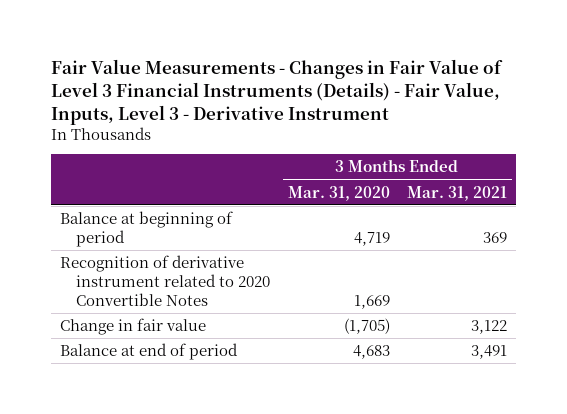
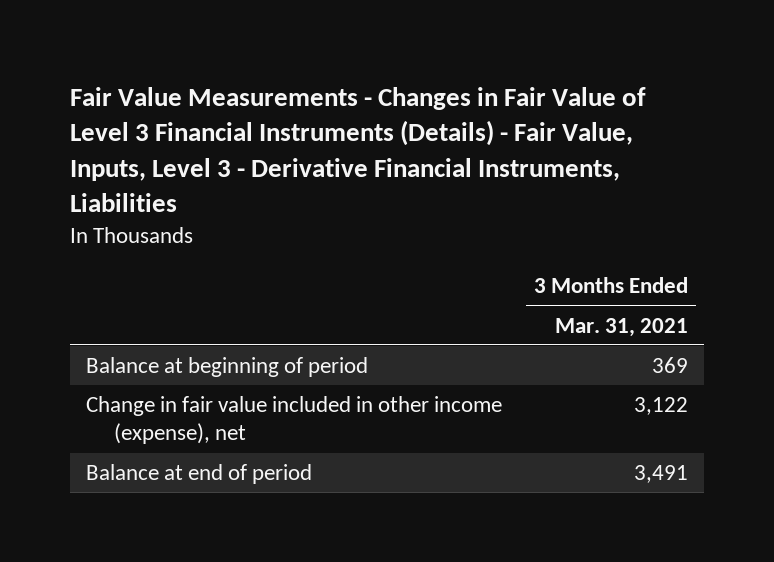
[50,58,503,125] Fair Value Measurements - Changes in Fair Value of Level 3 Financial Instruments (Details) - Fair Value, Inputs, Level 3 - Derivative Instrument -> [69,86,646,213] Fair Value Measurements - Changes in Fair Value of Level 3 Financial Instruments (Details) - Fair Value, Inputs, Level 3 - Derivative Financial Instruments, Liabilities
[287,185,390,201] Mar. 31, 2020 -> none
[59,255,270,306] Recognition of derivative instrument related to 2020 Convertible Notes -> none
[59,318,206,336] Change in fair value -> [86,396,503,445] Change in fair value included in other income (expense), net

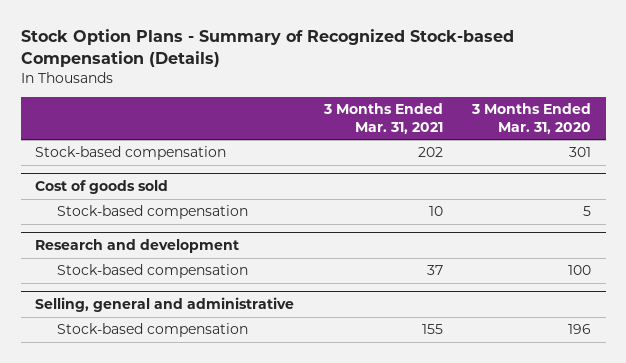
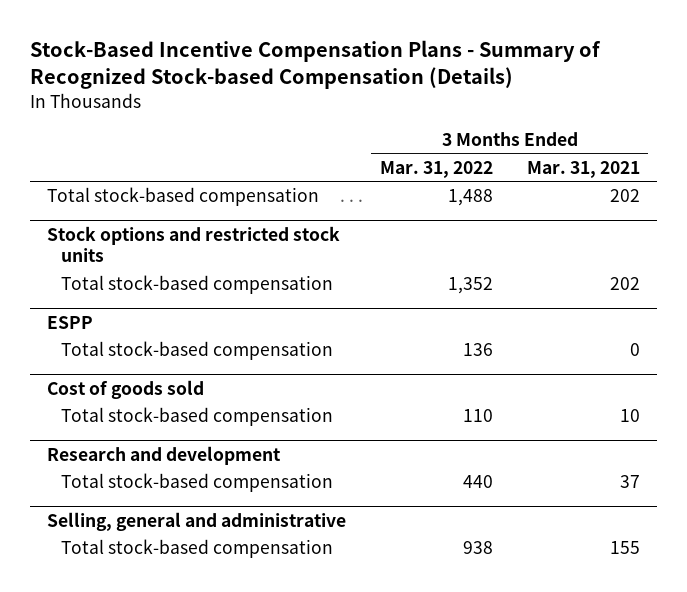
[20,29,514,68] Stock Option Plans - Summary of Recognized Stock-based Compensation (Details) -> [30,40,602,90] Stock-Based Incentive Compensation Plans - Summary of Recognized Stock-based Compensation (Details)
[470,103,591,134] 3 Months Ended Mar. 31, 2020 -> none
none -> [379,160,493,178] Mar. 31, 2022
[35,146,227,161] Stock-based compensation -> [47,187,320,207] Total stock-based compensation
none -> [47,225,341,263] Stock options and restricted stock units
none -> [60,275,333,295] Total stock-based compensation
none -> [47,315,94,329] ESPP
none -> [60,341,333,361] Total stock-based compensation
[57,205,249,220] Stock-based compensation -> [60,407,333,427] Total stock-based compensation
[57,264,249,279] Stock-based compensation -> [60,473,333,493] Total stock-based compensation
[57,323,249,338] Stock-based compensation -> [60,539,333,559] Total stock-based compensation

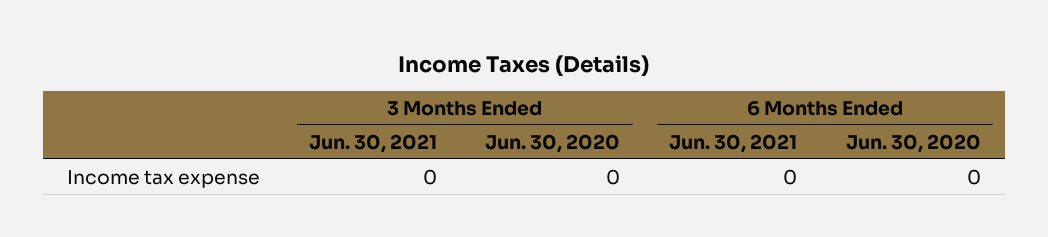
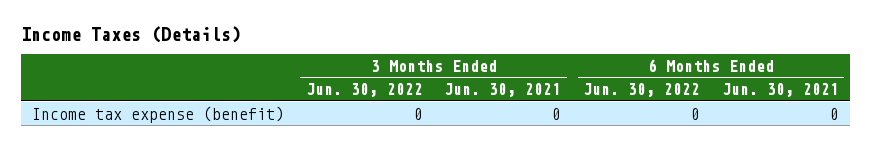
[485,133,621,153] Jun. 30, 2020 -> none
[845,133,981,153] Jun. 30, 2020 -> none
none -> [305,83,423,98] Jun. 30, 2022
none -> [583,83,701,98] Jun. 30, 2022
[67,169,261,188] Income tax expense -> [31,105,284,123] Income tax expense (benefit)

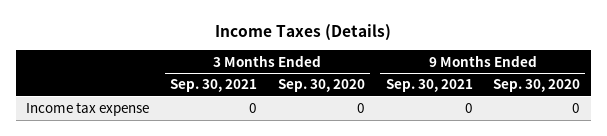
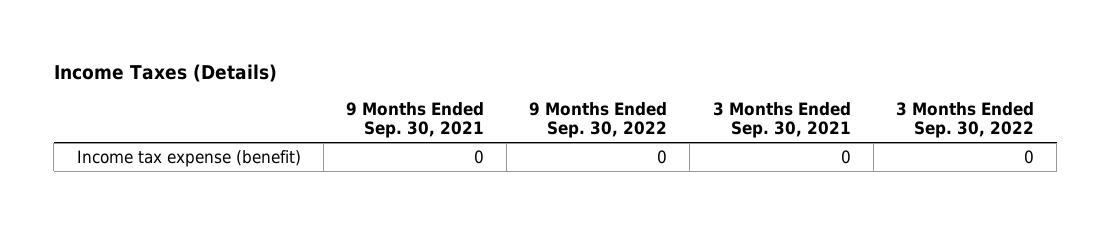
[277,79,365,93] Sep. 30, 2020 -> none
[493,79,581,93] Sep. 30, 2020 -> none
none -> [529,102,668,139] 9 Months Ended Sep. 30, 2022
none -> [895,102,1034,139] 3 Months Ended Sep. 30, 2022
[26,102,150,117] Income tax expense -> [76,149,301,167] Income tax expense (benefit)

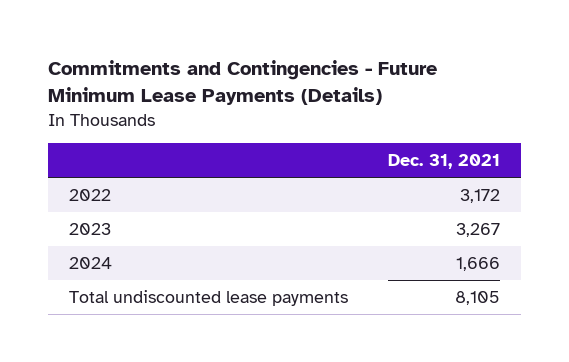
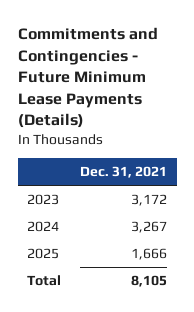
[68,188,111,201] 2022 -> [27,194,60,206] 2023
[68,222,111,235] 2023 -> [27,221,60,233] 2024
[68,256,112,269] 2024 -> [27,248,60,260] 2025
[68,289,348,306] Total undiscounted lease payments -> [27,275,62,287] Total

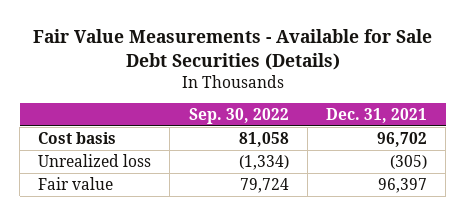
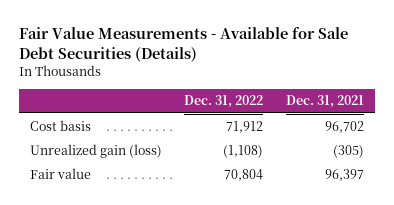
[188,107,289,124] Sep. 30, 2022 -> none
none -> [184,95,264,109] Dec. 31, 2022
[38,153,152,167] Unrealized loss -> [30,143,163,158] Unrealized gain (loss)

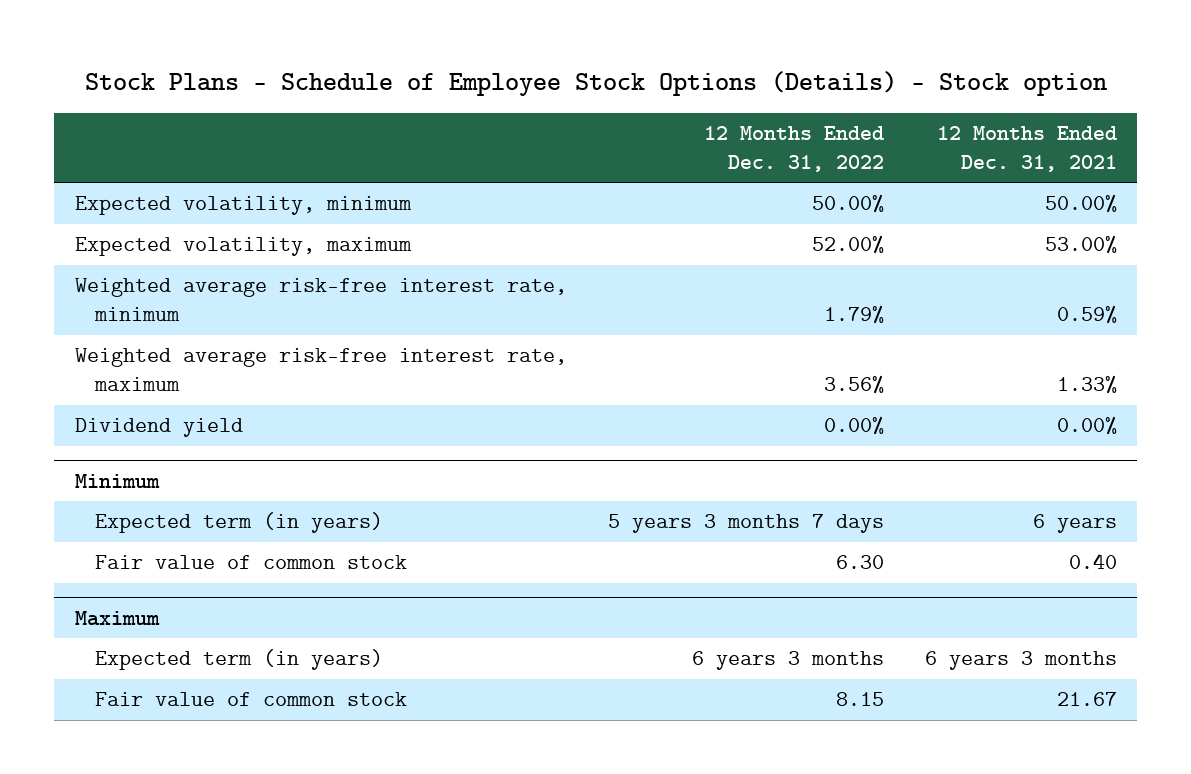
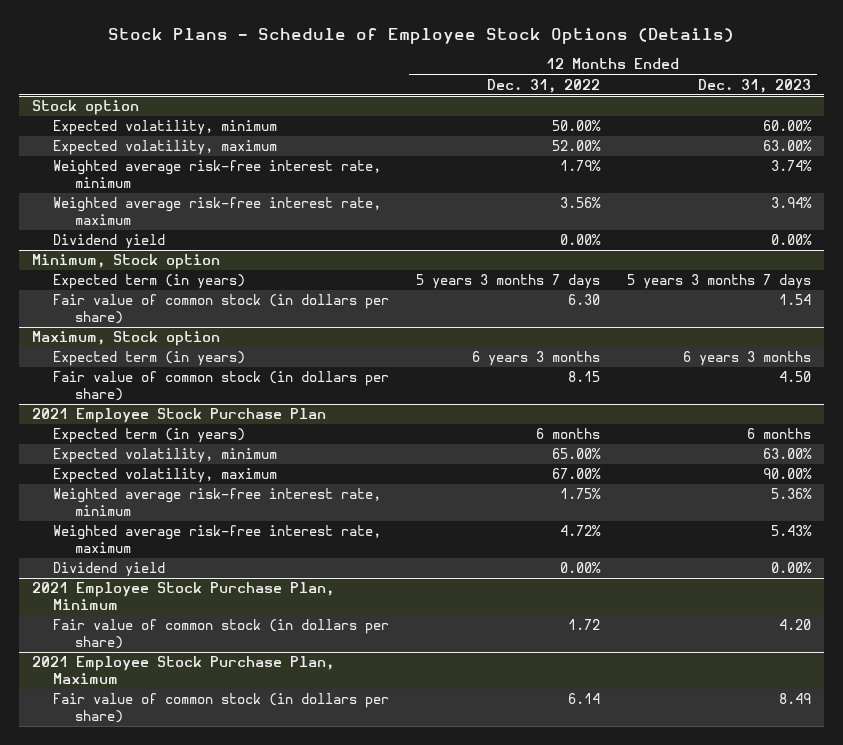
[84,70,1108,96] Stock Plans - Schedule of Employee Stock Options (Details) - Stock option -> [108,28,735,45] Stock Plans - Schedule of Employee Stock Options (Details)
[936,126,1117,172] 12 Months Ended Dec. 31, 2021 -> none
none -> [697,78,811,93] Dec. 31, 2023
none -> [32,100,140,116] Stock option
[74,473,160,488] Minimum -> none
none -> [32,254,221,270] Minimum, Stock option
[74,610,160,626] Maximum -> none
[94,555,407,570] Fair value of common stock -> [53,294,390,325] Fair value of common stock (in dollars per share)
none -> [32,331,221,347] Maximum, Stock option
[94,692,407,707] Fair value of common stock -> [53,371,390,402] Fair value of common stock (in dollars per share)
none -> [32,408,327,424] 2021 Employee Stock Purchase Plan
none -> [53,428,246,444] Expected term (in years)
none -> [53,448,278,464] Expected volatility, minimum
none -> [53,468,278,484] Expected volatility, maximum
none -> [53,488,382,517] Weighted average risk-free interest rate, minimum
none -> [53,525,382,554] Weighted average risk-free interest rate, maximum
none -> [53,562,166,578] Dividend yield
none -> [32,582,335,611] 2021 Employee Stock Purchase Plan, Minimum
none -> [53,619,390,650] Fair value of common stock (in dollars per share)
none -> [32,656,335,685] 2021 Employee Stock Purchase Plan, Maximum
none -> [53,693,390,724] Fair value of common stock (in dollars per share)

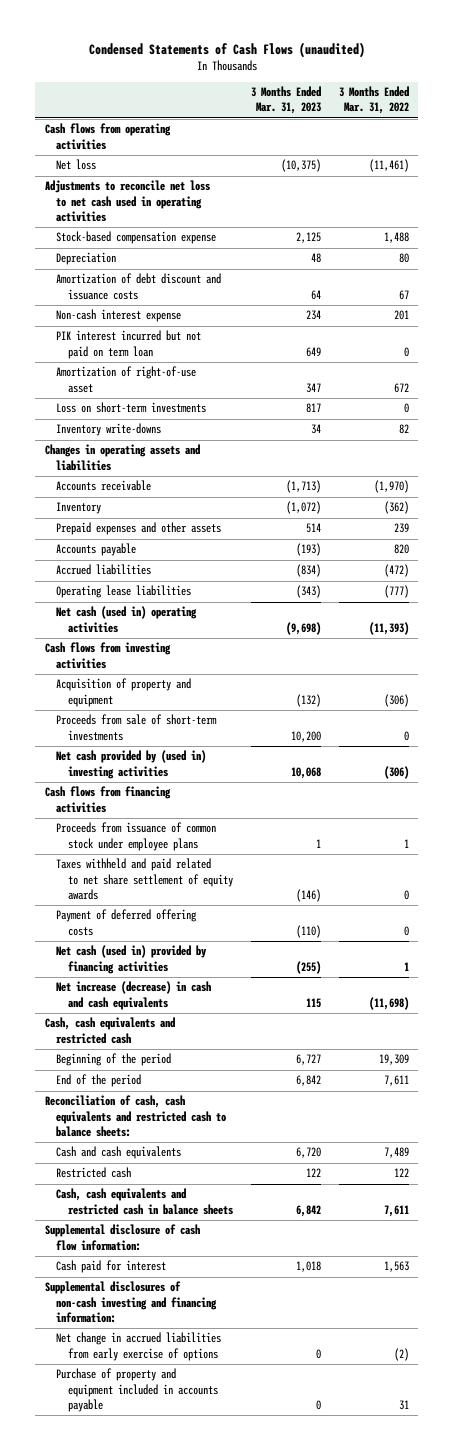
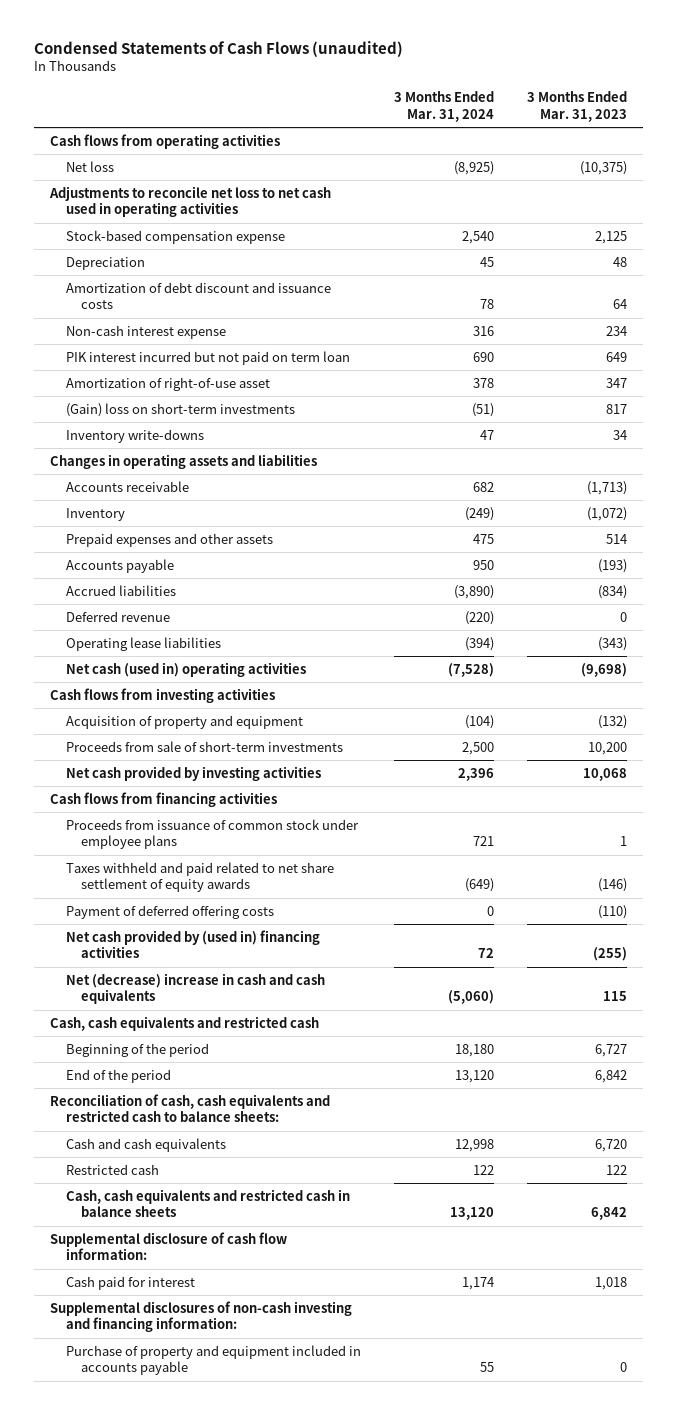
[339,86,410,115] 3 Months Ended Mar. 31, 2022 -> none
none -> [393,91,494,122] 3 Months Ended Mar. 31, 2024
[56,402,207,414] Loss on short-term investments -> [65,402,295,417] (Gain) loss on short-term investments
none -> [65,610,170,622] Deferred revenue
[56,750,207,779] Net cash provided by (used in) investing activities -> [65,765,321,781] Net cash provided by investing activities
[56,945,208,974] Net cash (used in) provided by financing activities -> [65,929,320,959] Net cash provided by (used in) financing activities
[56,981,212,1010] Net increase (decrease) in cash and cash equivalents -> [65,972,325,1005] Net (decrease) increase in cash and cash equivalents
[56,1332,222,1361] Net change in accrued liabilities from early exercise of options -> none

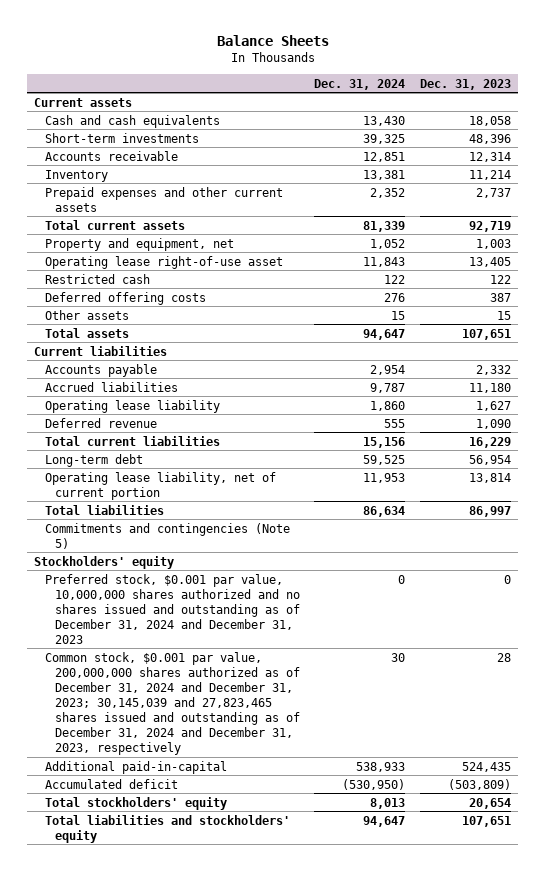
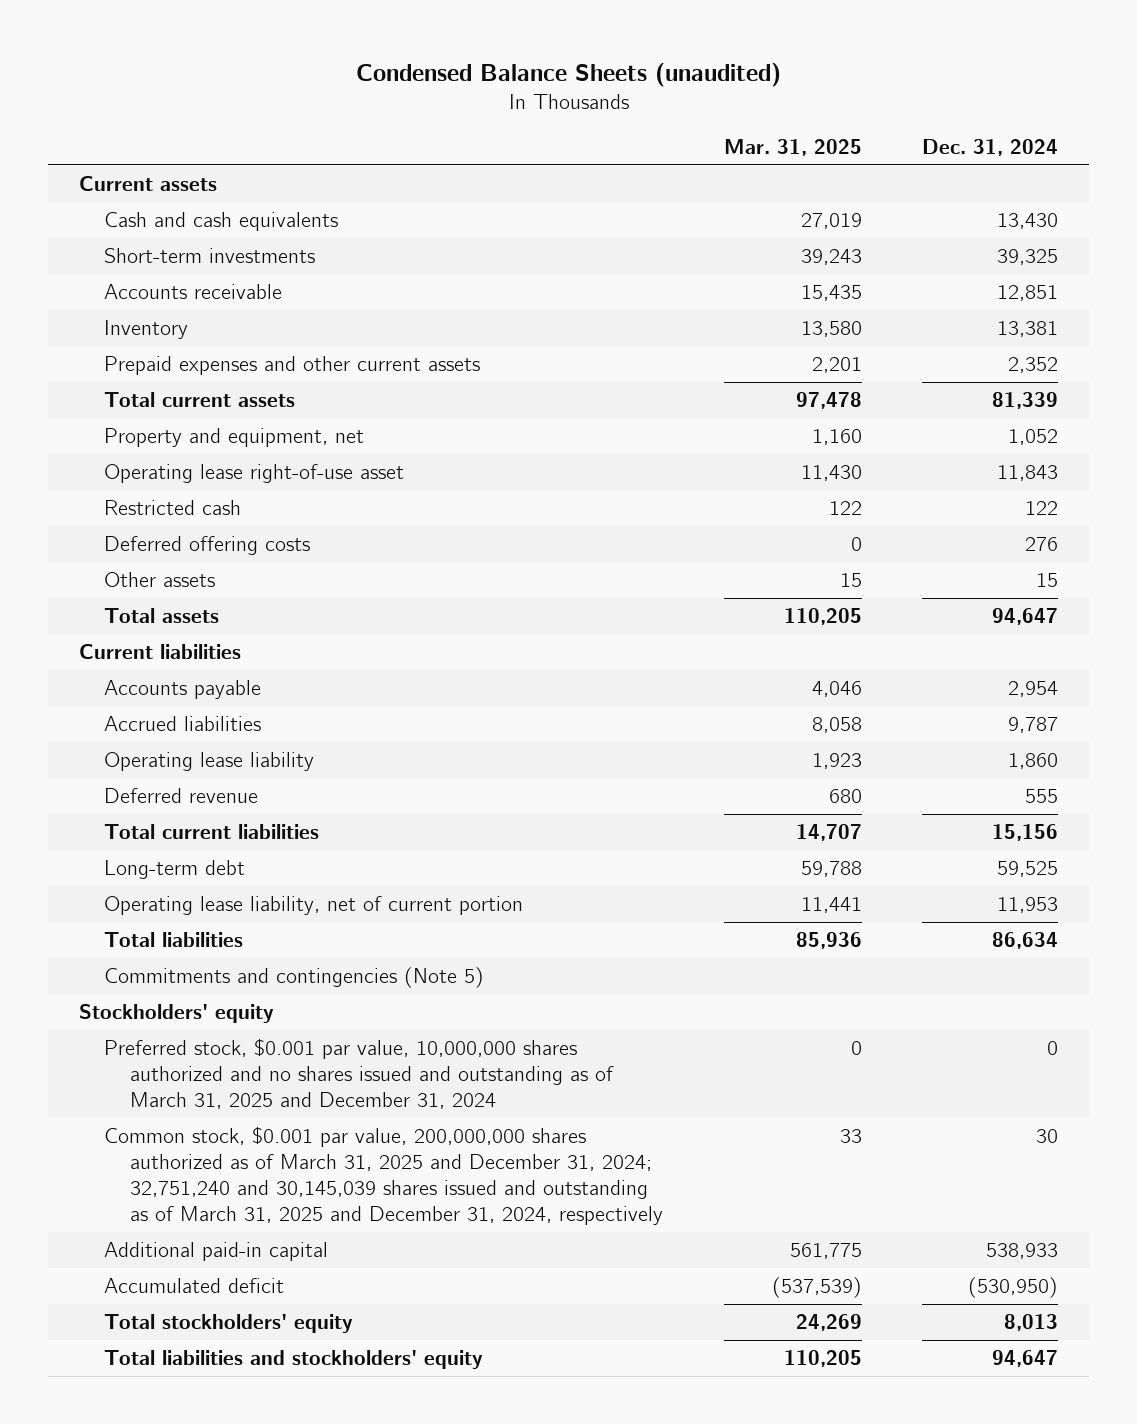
[216,34,329,46] Balance Sheets -> [355,62,781,87] Condensed Balance Sheets (unaudited)
[419,78,511,90] Dec. 31, 2023 -> none
none -> [723,139,862,157] Mar. 31, 2025
[44,573,300,644] Preferred stock, $0.001 par value, 10,000,000 shares authorized and no shares issued and outstanding as of December 31, 2024 and December 31, 2023 -> [104,1037,614,1110] Preferred stock, $0.001 par value, 10,000,000 shares authorized and no shares issued and outstanding as of March 31, 2025 and December 31, 2024
[44,651,300,755] Common stock, $0.001 par value, 200,000,000 shares authorized as of December 31, 2024 and December 31, 2023; 30,145,039 and 27,823,465 shares issued and outstanding as of December 31, 2024 and December 31, 2023, respectively -> [104,1125,663,1226] Common stock, $0.001 par value, 200,000,000 shares authorized as of March 31, 2025 and December 31, 2024; 32,751,240 and 30,145,039 shares issued and outstanding as of March 31, 2025 and December 31, 2024, respectively
[44,760,227,774] Additional paid-in-capital -> [104,1241,329,1261] Additional paid-in capital

